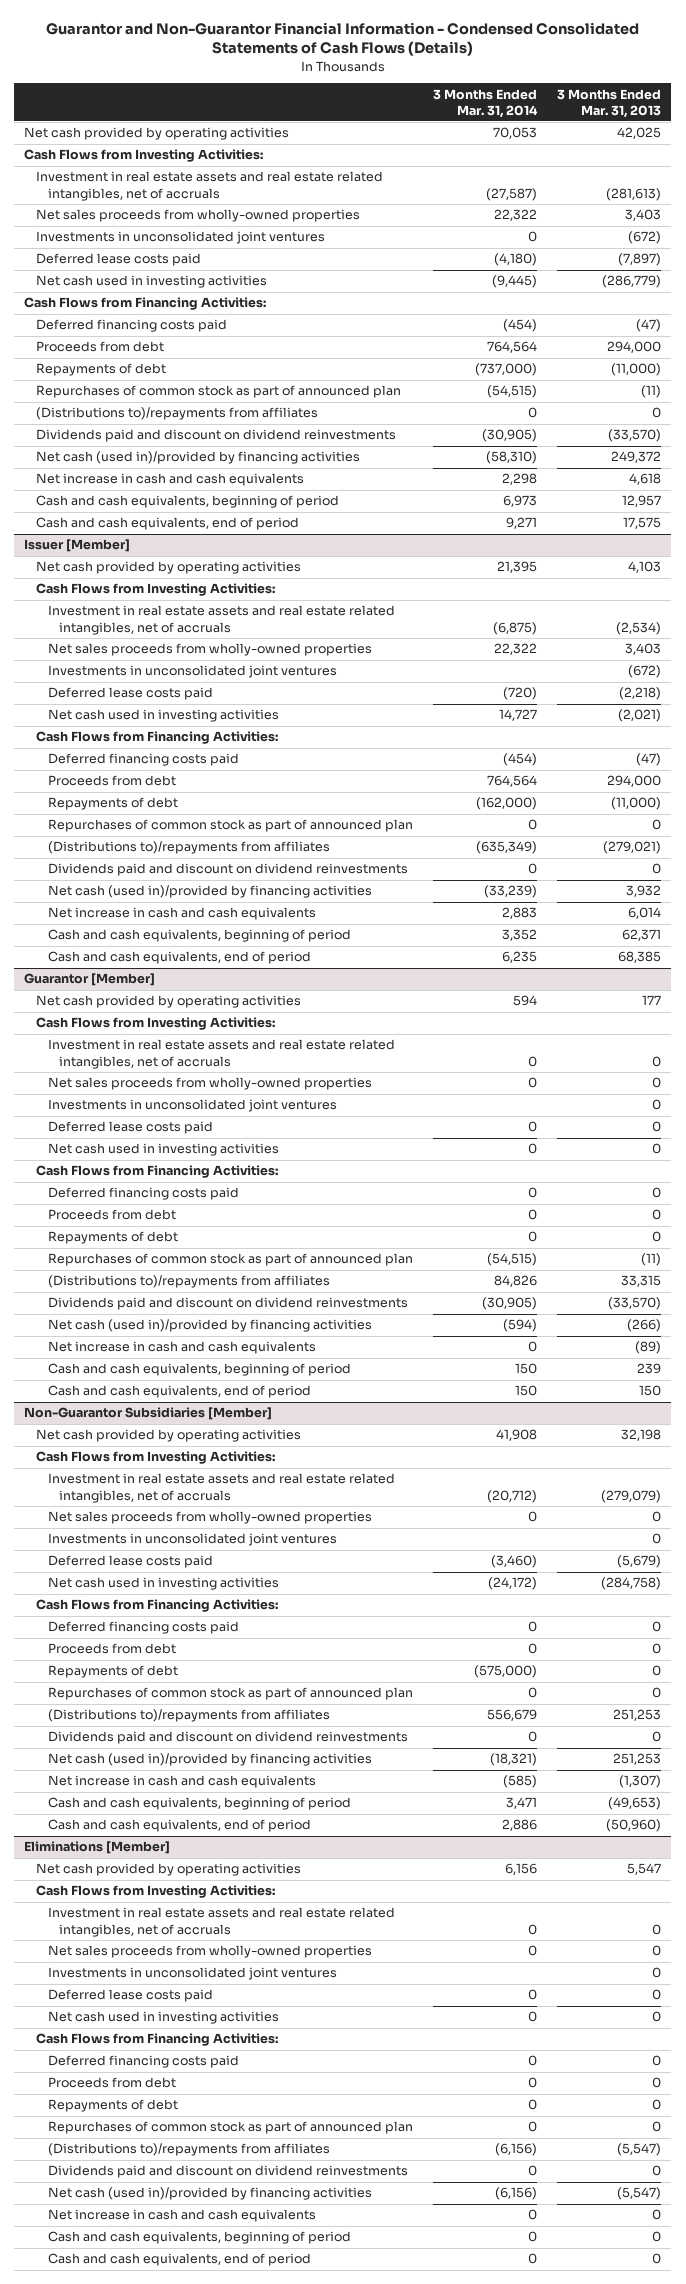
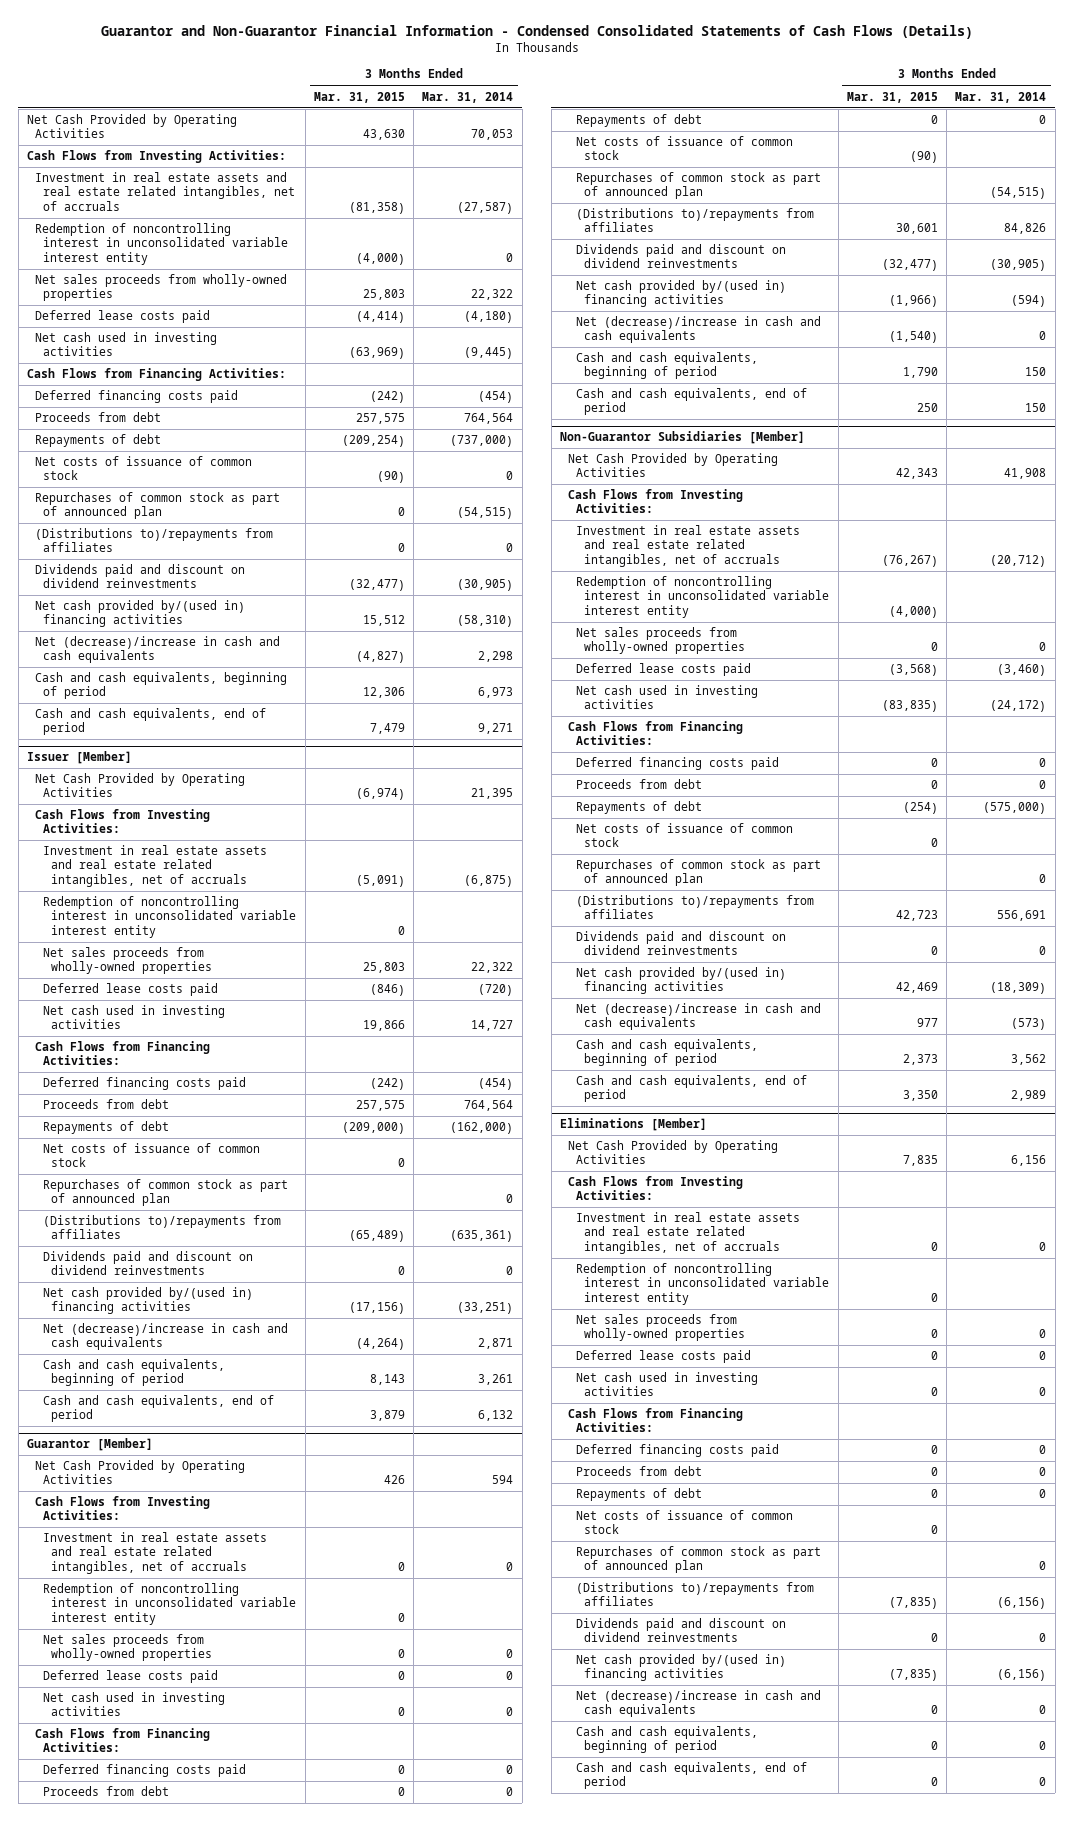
[557,88,662,118] 3 Months Ended Mar. 31, 2013 -> none
none -> [313,91,405,103] Mar. 31, 2015
[24,127,290,141] Net cash provided by operating activities -> [26,114,237,139] Net Cash Provided by Operating Activities
none -> [35,223,289,265] Redemption of noncontrolling interest in unconsolidated variable interest entity
[35,231,325,245] Investments in unconsolidated joint ventures -> none
none -> [35,456,253,481] Net costs of issuance of common stock
[35,451,360,465] Net cash (used in)/provided by financing activities -> [35,600,246,628] Net cash provided by/(used in) financing activities
[35,473,304,487] Net increase in cash and cash equivalents -> [35,636,281,664] Net (decrease)/increase in cash and cash equivalents
[35,561,301,575] Net cash provided by operating activities -> [35,773,246,798] Net Cash Provided by Operating Activities
none -> [43,896,297,938] Redemption of noncontrolling interest in unconsolidated variable interest entity
[47,665,337,679] Investments in unconsolidated joint ventures -> none
none -> [43,1143,261,1168] Net costs of issuance of common stock
[475,841,537,855] (635,349) -> [450,1230,514,1243] (635,361)
[47,885,372,899] Net cash (used in)/provided by financing activities -> [43,1287,254,1315] Net cash provided by/(used in) financing activities
[483,885,537,899] (33,239) -> [457,1302,514,1315] (33,251)
[47,907,316,921] Net increase in cash and cash equivalents -> [43,1323,289,1351] Net (decrease)/increase in cash and cash equivalents
[501,907,537,920] 2,883 -> [478,1338,514,1350] 2,871
[501,929,537,942] 3,352 -> [478,1374,514,1386] 3,261
[501,951,537,964] 6,235 -> [478,1410,514,1422] 6,132
[35,995,301,1009] Net cash provided by operating activities -> [35,1460,246,1485] Net Cash Provided by Operating Activities
none -> [43,1583,297,1625] Redemption of noncontrolling interest in unconsolidated variable interest entity
[47,1099,337,1113] Investments in unconsolidated joint ventures -> none
none -> [576,136,794,161] Net costs of issuance of common stock
[47,1319,372,1333] Net cash (used in)/provided by financing activities -> [576,280,787,308] Net cash provided by/(used in) financing activities
[47,1341,316,1355] Net increase in cash and cash equivalents -> [576,316,822,344] Net (decrease)/increase in cash and cash equivalents
[35,1429,301,1443] Net cash provided by operating activities -> [568,453,779,478] Net Cash Provided by Operating Activities
none -> [576,576,830,618] Redemption of noncontrolling interest in unconsolidated variable interest entity
[47,1533,337,1547] Investments in unconsolidated joint ventures -> none
none -> [576,823,794,848] Net costs of issuance of common stock
[486,1709,537,1722] 556,679 -> [997,910,1047,922] 556,691
[47,1753,372,1767] Net cash (used in)/provided by financing activities -> [576,967,787,995] Net cash provided by/(used in) financing activities
[489,1753,537,1767] (18,321) -> [990,982,1047,995] (18,309)
[47,1775,316,1789] Net increase in cash and cash equivalents -> [576,1003,822,1031] Net (decrease)/increase in cash and cash equivalents
[502,1775,537,1789] (585) -> [1011,1018,1047,1031] (573)
[505,1797,537,1810] 3,471 -> [1011,1054,1047,1066] 3,562
[501,1819,537,1832] 2,886 -> [1011,1090,1047,1102] 2,989
[35,1863,301,1877] Net cash provided by operating activities -> [568,1140,779,1165] Net Cash Provided by Operating Activities
none -> [576,1263,830,1305] Redemption of noncontrolling interest in unconsolidated variable interest entity
[47,1967,337,1981] Investments in unconsolidated joint ventures -> none
none -> [576,1510,794,1535] Net costs of issuance of common stock
[47,2187,372,2201] Net cash (used in)/provided by financing activities -> [576,1654,787,1682] Net cash provided by/(used in) financing activities
[47,2209,316,2223] Net increase in cash and cash equivalents -> [576,1690,822,1718] Net (decrease)/increase in cash and cash equivalents

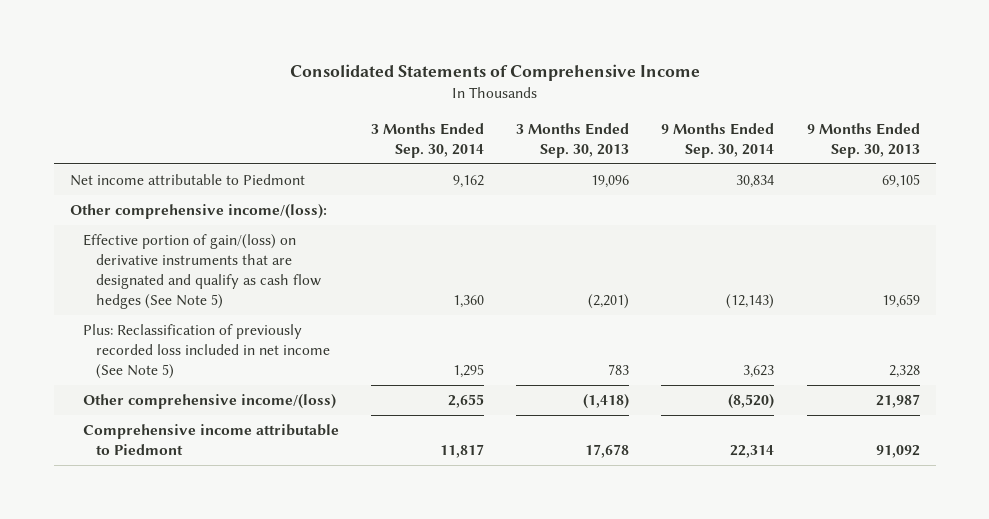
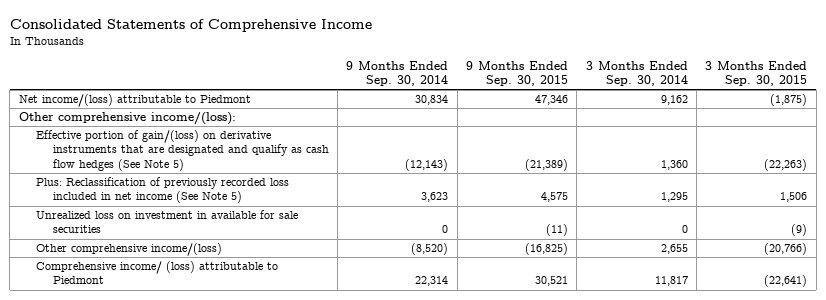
[516,122,630,158] 3 Months Ended Sep. 30, 2013 -> none
[806,122,920,158] 9 Months Ended Sep. 30, 2013 -> none
none -> [466,60,569,87] 9 Months Ended Sep. 30, 2015
none -> [705,60,808,87] 3 Months Ended Sep. 30, 2015
[69,174,305,187] Net income attributable to Piedmont -> [18,94,251,108] Net income/(loss) attributable to Piedmont
none -> [35,210,298,234] Unrealized loss on investment in available for sale securities
[82,424,339,456] Comprehensive income attributable to Piedmont -> [35,261,278,285] Comprehensive income/ (loss) attributable to Piedmont

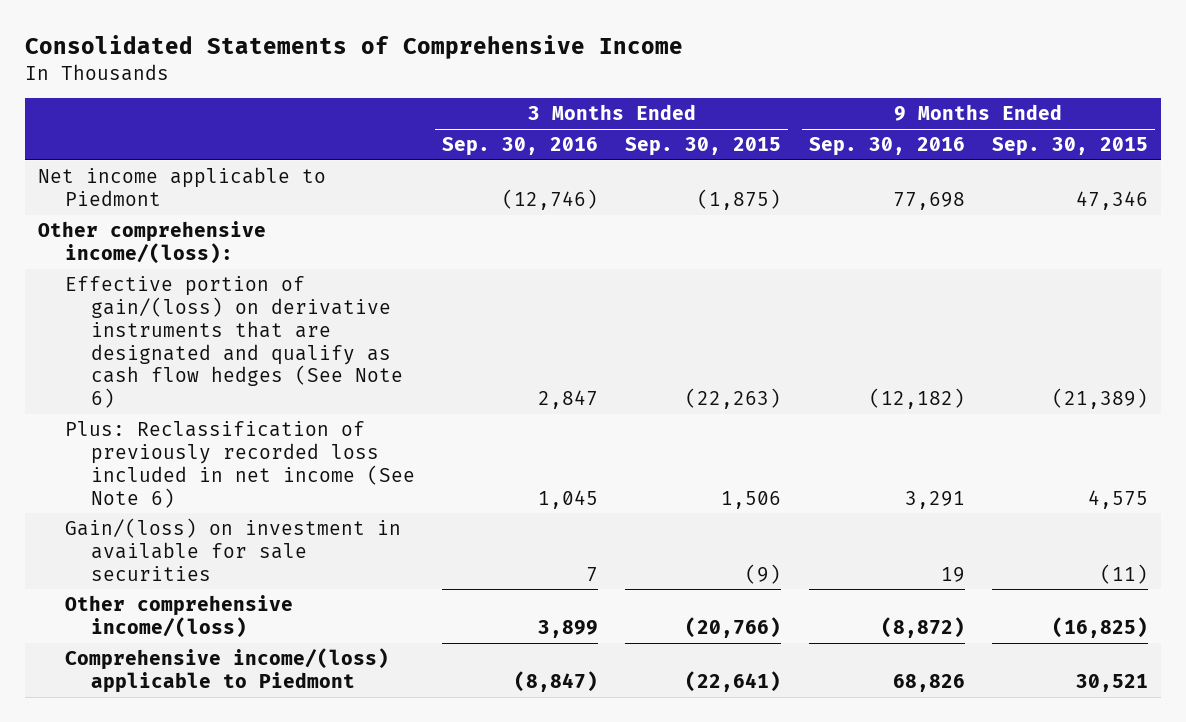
[346,60,449,87] 9 Months Ended Sep. 30, 2014 -> none
[585,60,688,87] 3 Months Ended Sep. 30, 2014 -> none
none -> [442,137,599,157] Sep. 30, 2016
none -> [808,137,965,157] Sep. 30, 2016
[18,94,251,108] Net income/(loss) attributable to Piedmont -> [38,166,327,206] Net income applicable to Piedmont
[35,130,329,171] Effective portion of gain/(loss) on derivative instruments that are designated and qualify as cash flow hedges (See Note 5) -> [64,275,404,409] Effective portion of gain/(loss) on derivative instruments that are designated and qualify as cash flow hedges (See Note 6)
[35,177,289,204] Plus: Reclassification of previously recorded loss included in net income (See Note 5) -> [64,420,416,508] Plus: Reclassification of previously recorded loss included in net income (See Note 6)
[35,210,298,234] Unrealized loss on investment in available for sale securities -> [64,517,401,581] Gain/(loss) on investment in available for sale securities
[35,261,278,285] Comprehensive income/ (loss) attributable to Piedmont -> [64,647,389,693] Comprehensive income/(loss) applicable to Piedmont

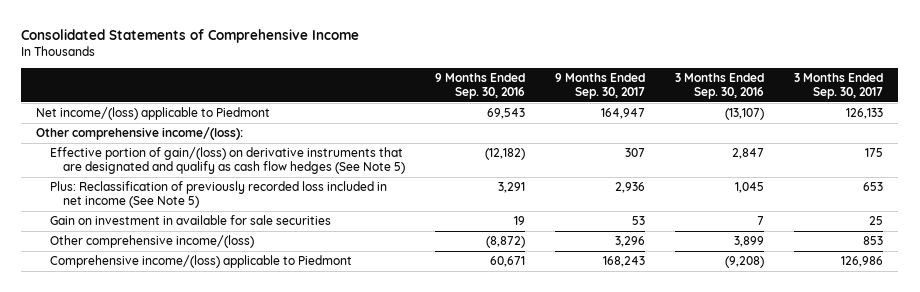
[625,137,782,157] Sep. 30, 2015 -> none
[991,137,1148,157] Sep. 30, 2015 -> none
none -> [554,73,645,99] 9 Months Ended Sep. 30, 2017
none -> [794,73,884,99] 3 Months Ended Sep. 30, 2017
[38,166,327,206] Net income applicable to Piedmont -> [36,107,271,121] Net income/(loss) applicable to Piedmont
[502,188,599,210] (12,746) -> [725,108,765,121] (13,107)
[892,191,965,210] 77,698 -> [486,108,525,120] 69,543
[64,275,404,409] Effective portion of gain/(loss) on derivative instruments that are designated and qualify as cash flow hedges (See Note 6) -> [49,147,405,175] Effective portion of gain/(loss) on derivative instruments that are designated and qualify as cash flow hedges (See Note 5)
[64,420,416,508] Plus: Reclassification of previously recorded loss included in net income (See Note 6) -> [49,181,387,209] Plus: Reclassification of previously recorded loss included in net income (See Note 5)
[64,517,401,581] Gain/(loss) on investment in available for sale securities -> [49,215,331,226] Gain on investment in available for sale securities
[514,670,599,692] (8,847) -> [725,256,765,269] (9,208)
[892,673,965,692] 68,826 -> [489,256,525,268] 60,671

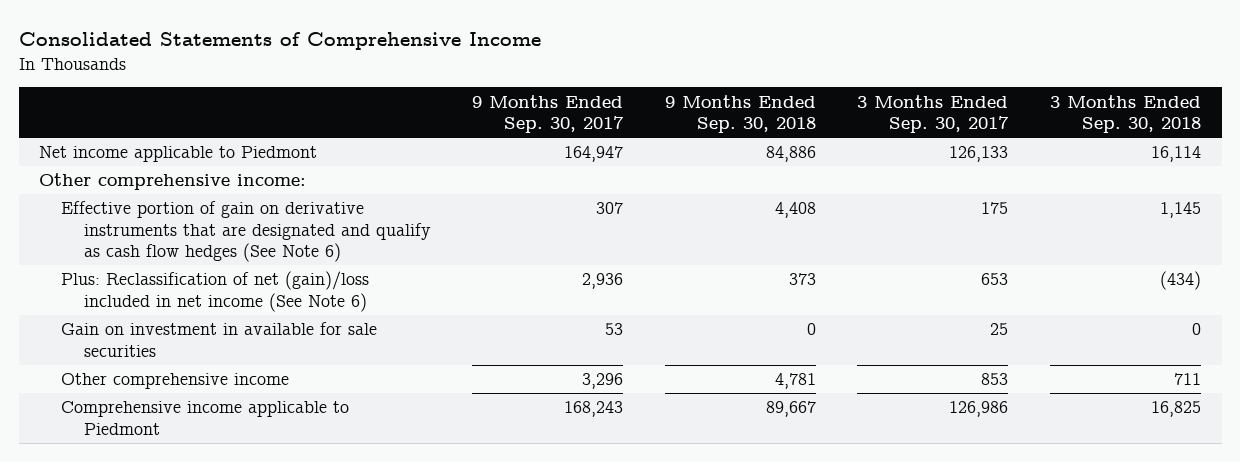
[434,73,525,99] 9 Months Ended Sep. 30, 2016 -> none
[675,73,765,99] 3 Months Ended Sep. 30, 2016 -> none
none -> [664,94,816,133] 9 Months Ended Sep. 30, 2018
none -> [1049,94,1201,133] 3 Months Ended Sep. 30, 2018
[36,107,271,121] Net income/(loss) applicable to Piedmont -> [39,146,318,163] Net income applicable to Piedmont
[36,127,244,141] Other comprehensive income/(loss): -> [39,173,307,191] Other comprehensive income:
[49,147,405,175] Effective portion of gain/(loss) on derivative instruments that are designated and qualify as cash flow hedges (See Note 5) -> [61,201,431,262] Effective portion of gain on derivative instruments that are designated and qualify as cash flow hedges (See Note 6)
[49,181,387,209] Plus: Reclassification of previously recorded loss included in net income (See Note 5) -> [61,271,370,312] Plus: Reclassification of net (gain)/loss included in net income (See Note 6)
[49,235,254,249] Other comprehensive income/(loss) -> [61,373,290,390] Other comprehensive income
[49,255,352,269] Comprehensive income/(loss) applicable to Piedmont -> [61,401,350,435] Comprehensive income applicable to Piedmont

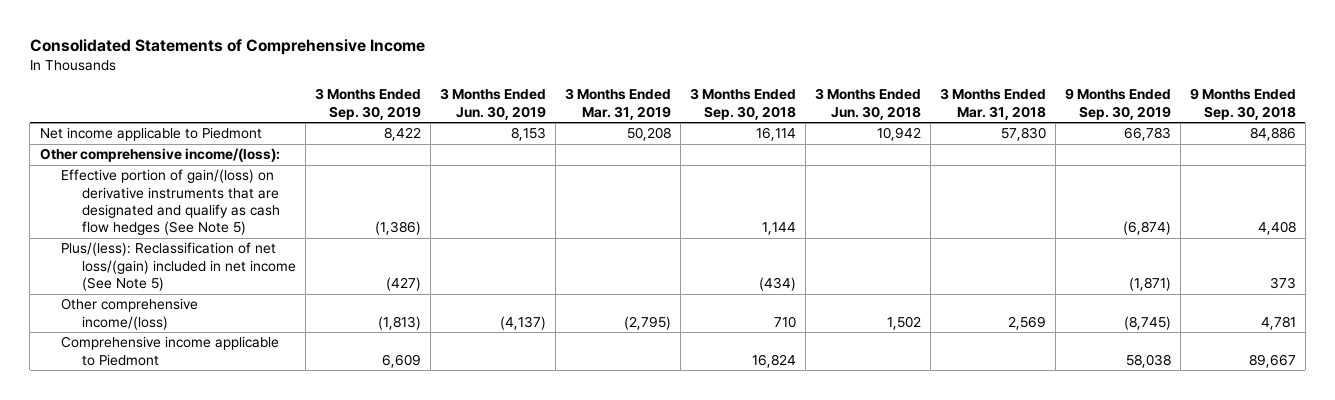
[472,94,625,133] 9 Months Ended Sep. 30, 2017 -> none
[857,94,1010,133] 3 Months Ended Sep. 30, 2017 -> none
none -> [314,88,421,120] 3 Months Ended Sep. 30, 2019
none -> [439,88,546,120] 3 Months Ended Jun. 30, 2019
none -> [564,88,671,120] 3 Months Ended Mar. 31, 2019
none -> [814,88,921,120] 3 Months Ended Jun. 30, 2018
none -> [939,88,1046,120] 3 Months Ended Mar. 31, 2018
none -> [1064,88,1171,120] 9 Months Ended Sep. 30, 2019
[61,322,378,357] Gain on investment in available for sale securities -> none
[39,173,307,191] Other comprehensive income: -> [39,148,280,163] Other comprehensive income/(loss):
[61,201,431,262] Effective portion of gain on derivative instruments that are designated and qualify as cash flow hedges (See Note 6) -> [60,169,280,236] Effective portion of gain/(loss) on derivative instruments that are designated and qualify as cash flow hedges (See Note 5)
[1159,202,1201,219] 1,145 -> [761,222,796,236] 1,144
[61,271,370,312] Plus: Reclassification of net (gain)/loss included in net income (See Note 6) -> [60,242,296,291] Plus/(less): Reclassification of net loss/(gain) included in net income (See Note 5)
[61,373,290,390] Other comprehensive income -> [60,298,198,330] Other comprehensive income/(loss)
[1173,373,1201,386] 711 -> [773,315,796,328] 710
[1150,401,1201,418] 16,825 -> [751,353,796,368] 16,824

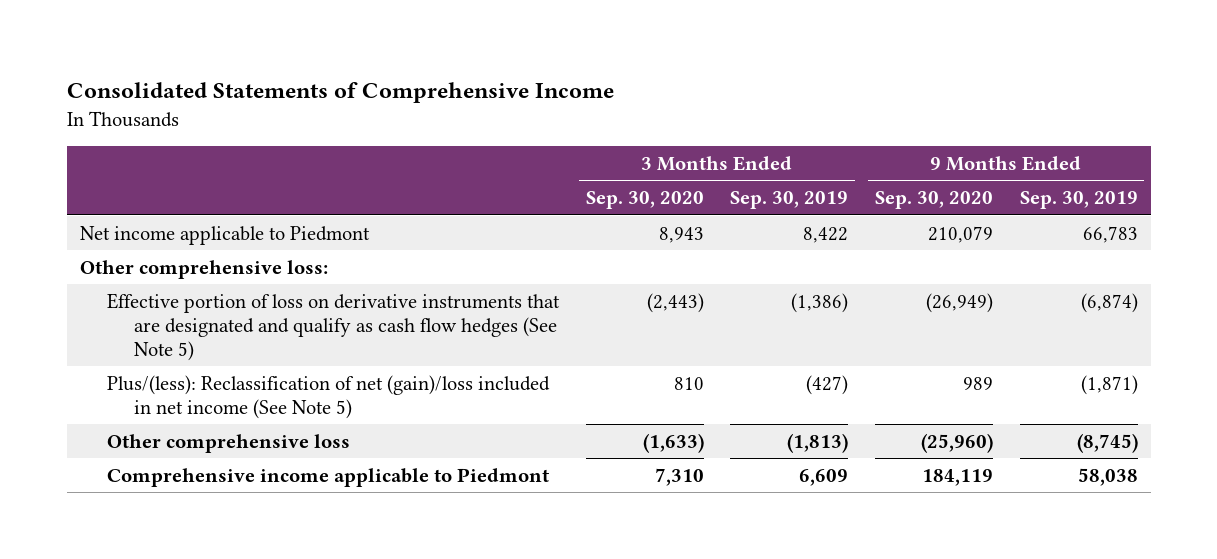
[439,88,546,120] 3 Months Ended Jun. 30, 2019 -> none
[564,88,671,120] 3 Months Ended Mar. 31, 2019 -> none
[689,88,796,120] 3 Months Ended Sep. 30, 2018 -> none
[814,88,921,120] 3 Months Ended Jun. 30, 2018 -> none
[939,88,1046,120] 3 Months Ended Mar. 31, 2018 -> none
[1189,88,1296,120] 9 Months Ended Sep. 30, 2018 -> none
none -> [585,191,704,210] Sep. 30, 2020
none -> [874,191,993,210] Sep. 30, 2020
[39,148,280,163] Other comprehensive income/(loss): -> [79,259,328,279] Other comprehensive loss:
[60,169,280,236] Effective portion of gain/(loss) on derivative instruments that are designated and qualify as cash flow hedges (See Note 5) -> [106,292,560,361] Effective portion of loss on derivative instruments that are designated and qualify as cash flow hedges (See Note 5)
[60,242,296,291] Plus/(less): Reclassification of net loss/(gain) included in net income (See Note 5) -> [106,374,550,419] Plus/(less): Reclassification of net (gain)/loss included in net income (See Note 5)
[60,298,198,330] Other comprehensive income/(loss) -> [106,433,350,453] Other comprehensive loss

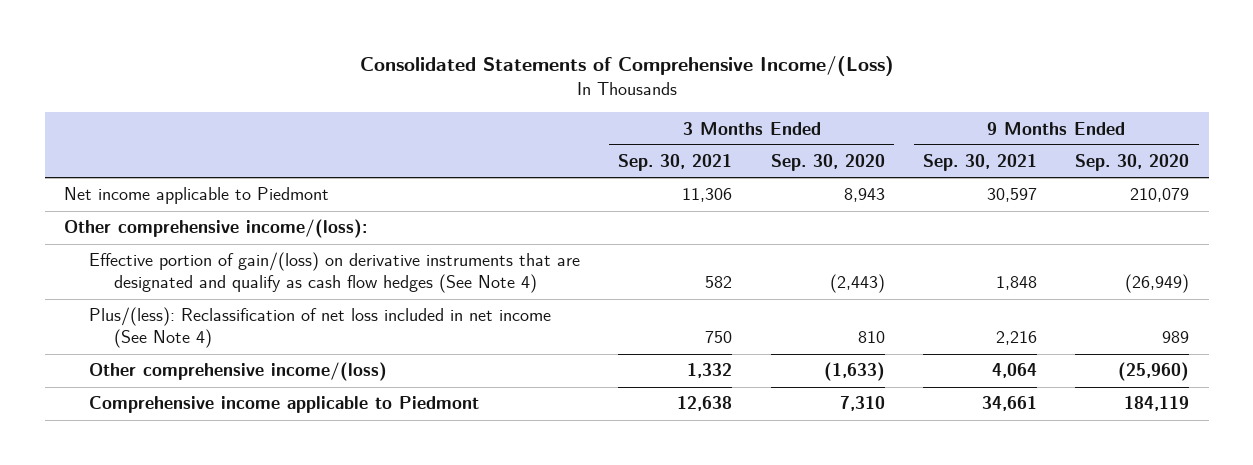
[66,82,614,104] Consolidated Statements of Comprehensive Income -> [359,56,894,77] Consolidated Statements of Comprehensive Income/(Loss)
[730,191,849,210] Sep. 30, 2019 -> none
[1019,191,1138,210] Sep. 30, 2019 -> none
none -> [618,154,733,172] Sep. 30, 2021
none -> [923,154,1038,172] Sep. 30, 2021
[79,259,328,279] Other comprehensive loss: -> [63,219,367,239] Other comprehensive income/(loss):
[106,292,560,361] Effective portion of loss on derivative instruments that are designated and qualify as cash flow hedges (See Note 5) -> [89,252,581,294] Effective portion of gain/(loss) on derivative instruments that are designated and qualify as cash flow hedges (See Note 4)
[106,374,550,419] Plus/(less): Reclassification of net (gain)/loss included in net income (See Note 5) -> [89,307,552,349] Plus/(less): Reclassification of net loss included in net income (See Note 4)
[106,433,350,453] Other comprehensive loss -> [89,362,388,382] Other comprehensive income/(loss)

